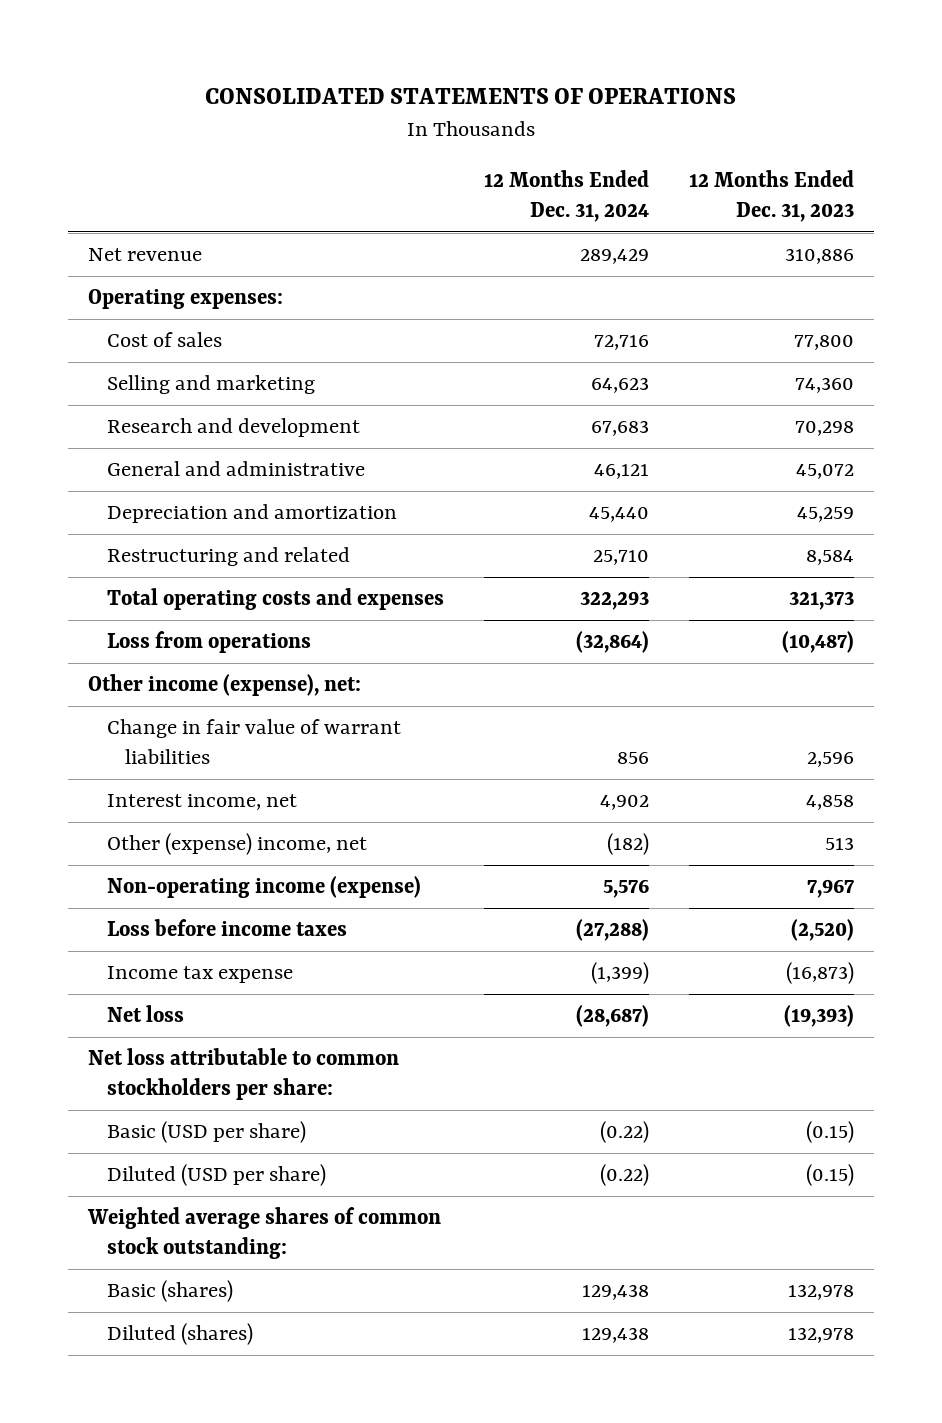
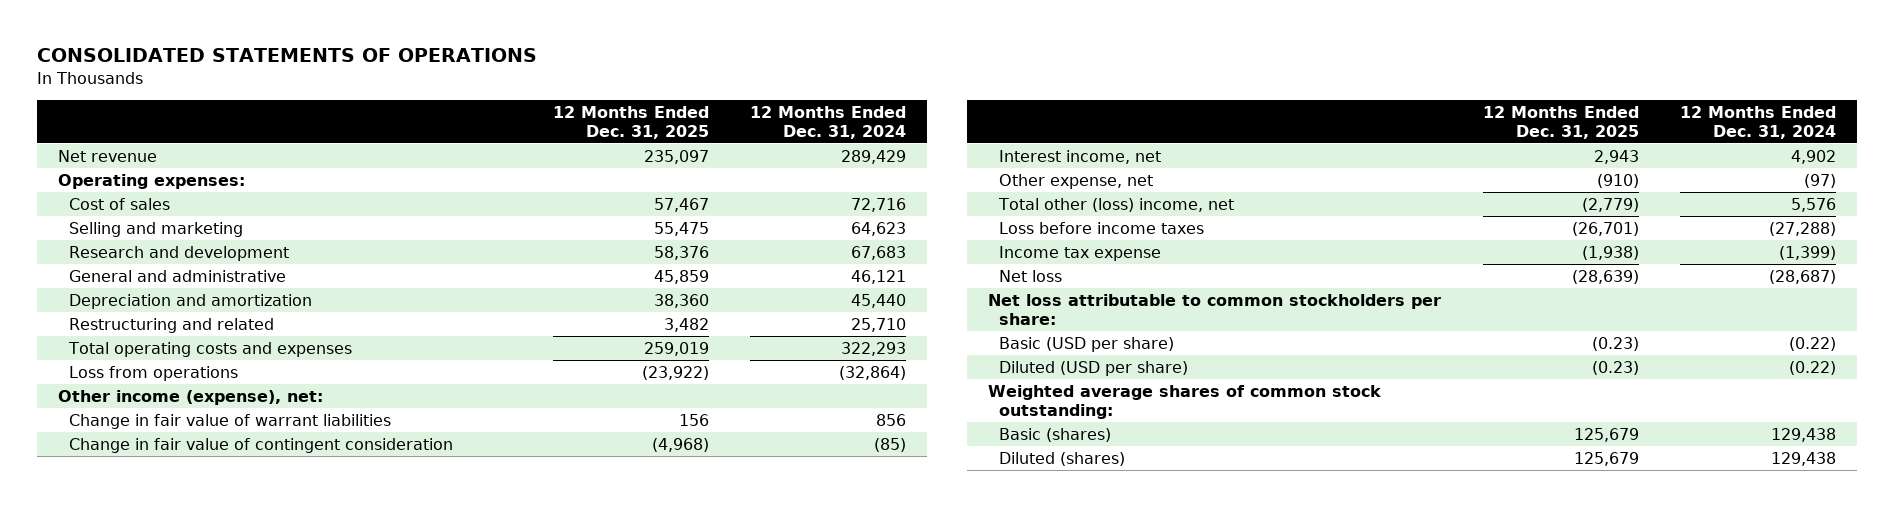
[688,170,854,222] 12 Months Ended Dec. 31, 2023 -> none
none -> [552,106,709,139] 12 Months Ended Dec. 31, 2025
none -> [69,437,454,453] Change in fair value of contingent consideration
[106,833,367,856] Other (expense) income, net -> [999,173,1154,189] Other expense, net
[606,833,649,856] (182) -> [1804,173,1837,188] (97)
[106,876,421,899] Non-operating income (expense) -> [998,197,1235,212] Total other (loss) income, net

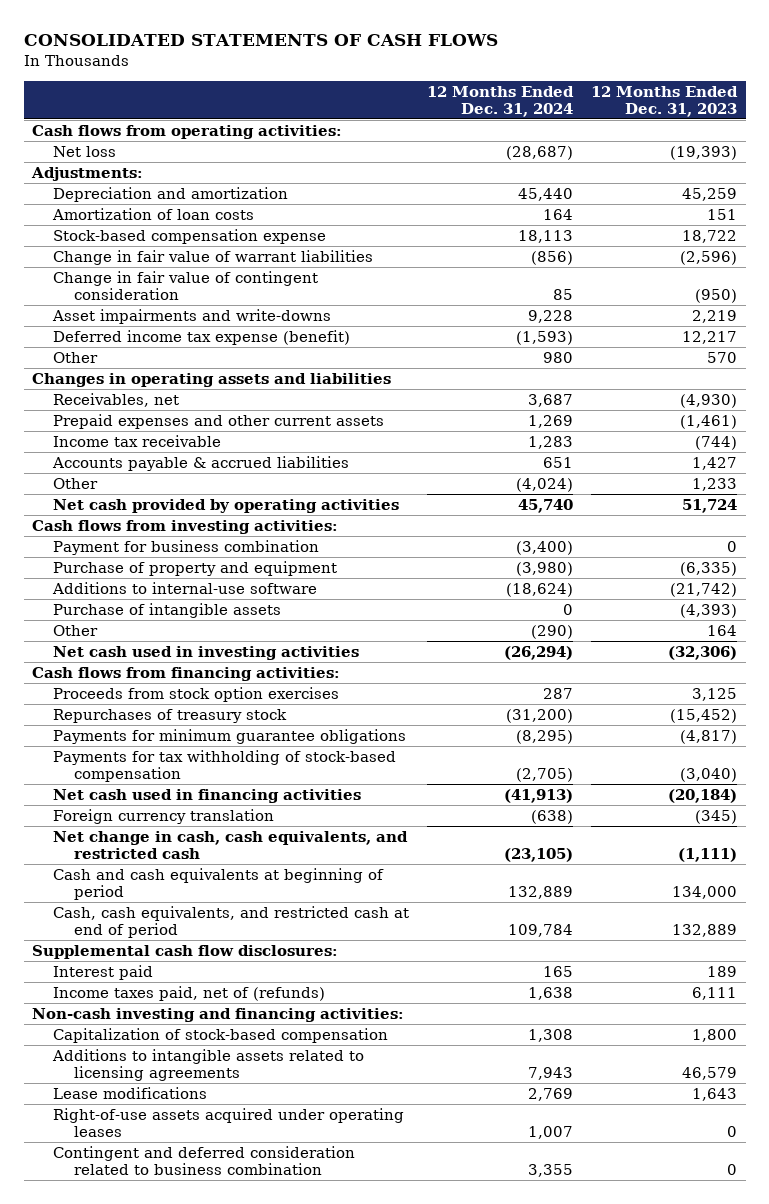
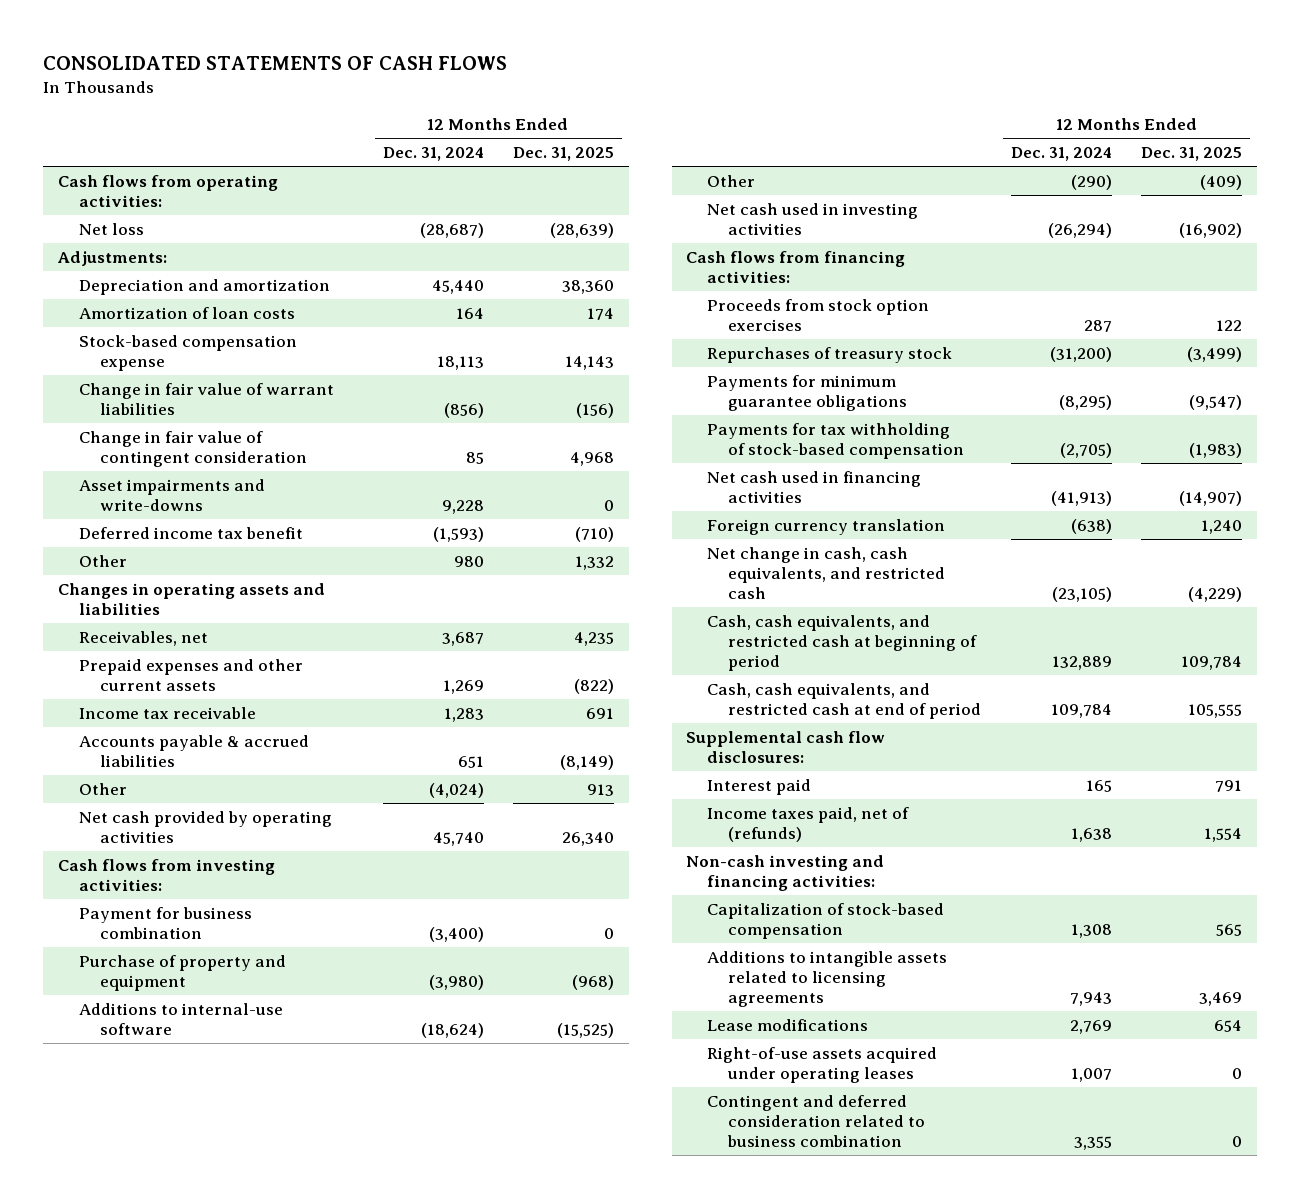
[590,85,738,117] 12 Months Ended Dec. 31, 2023 -> none
none -> [513,146,615,161] Dec. 31, 2025
[53,329,351,345] Deferred income tax expense (benefit) -> [79,526,304,539] Deferred income tax benefit
[53,602,282,618] Purchase of intangible assets -> none
[53,867,385,900] Cash and cash equivalents at beginning of period -> [707,614,978,671] Cash, cash equivalents, and restricted cash at beginning of period

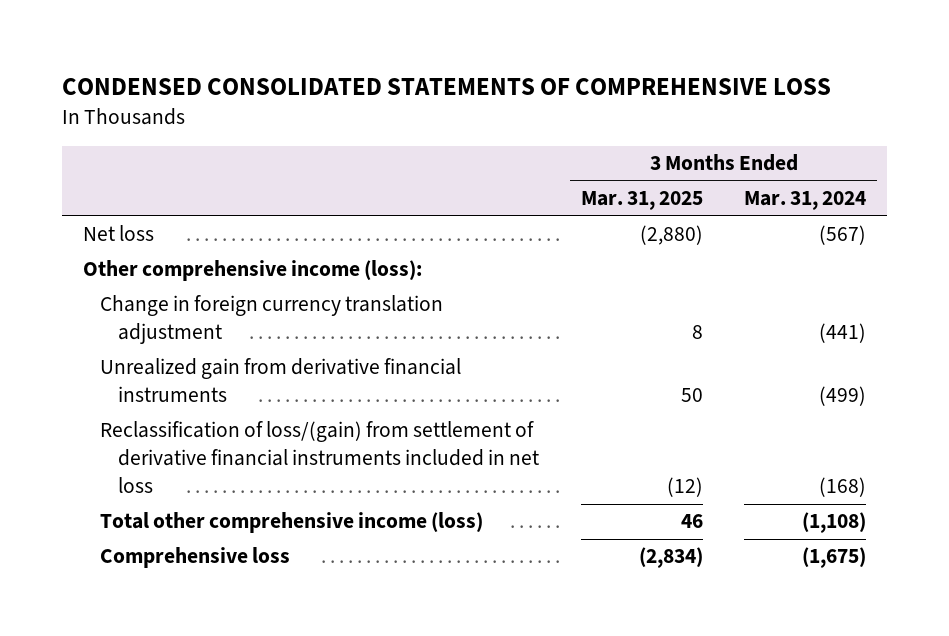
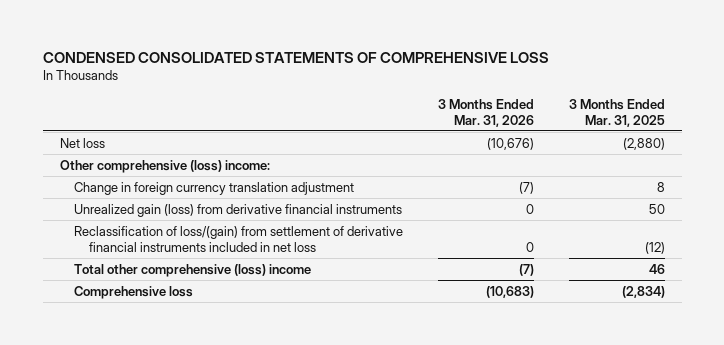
[744,191,867,211] Mar. 31, 2024 -> none
none -> [437,98,534,127] 3 Months Ended Mar. 31, 2026
[82,260,422,282] Other comprehensive income (loss): -> [59,159,270,173] Other comprehensive (loss) income:
[100,358,462,403] Unrealized gain from derivative financial instruments -> [74,203,403,217] Unrealized gain (loss) from derivative financial instruments
[100,512,484,534] Total other comprehensive income (loss) -> [74,263,312,277] Total other comprehensive (loss) income

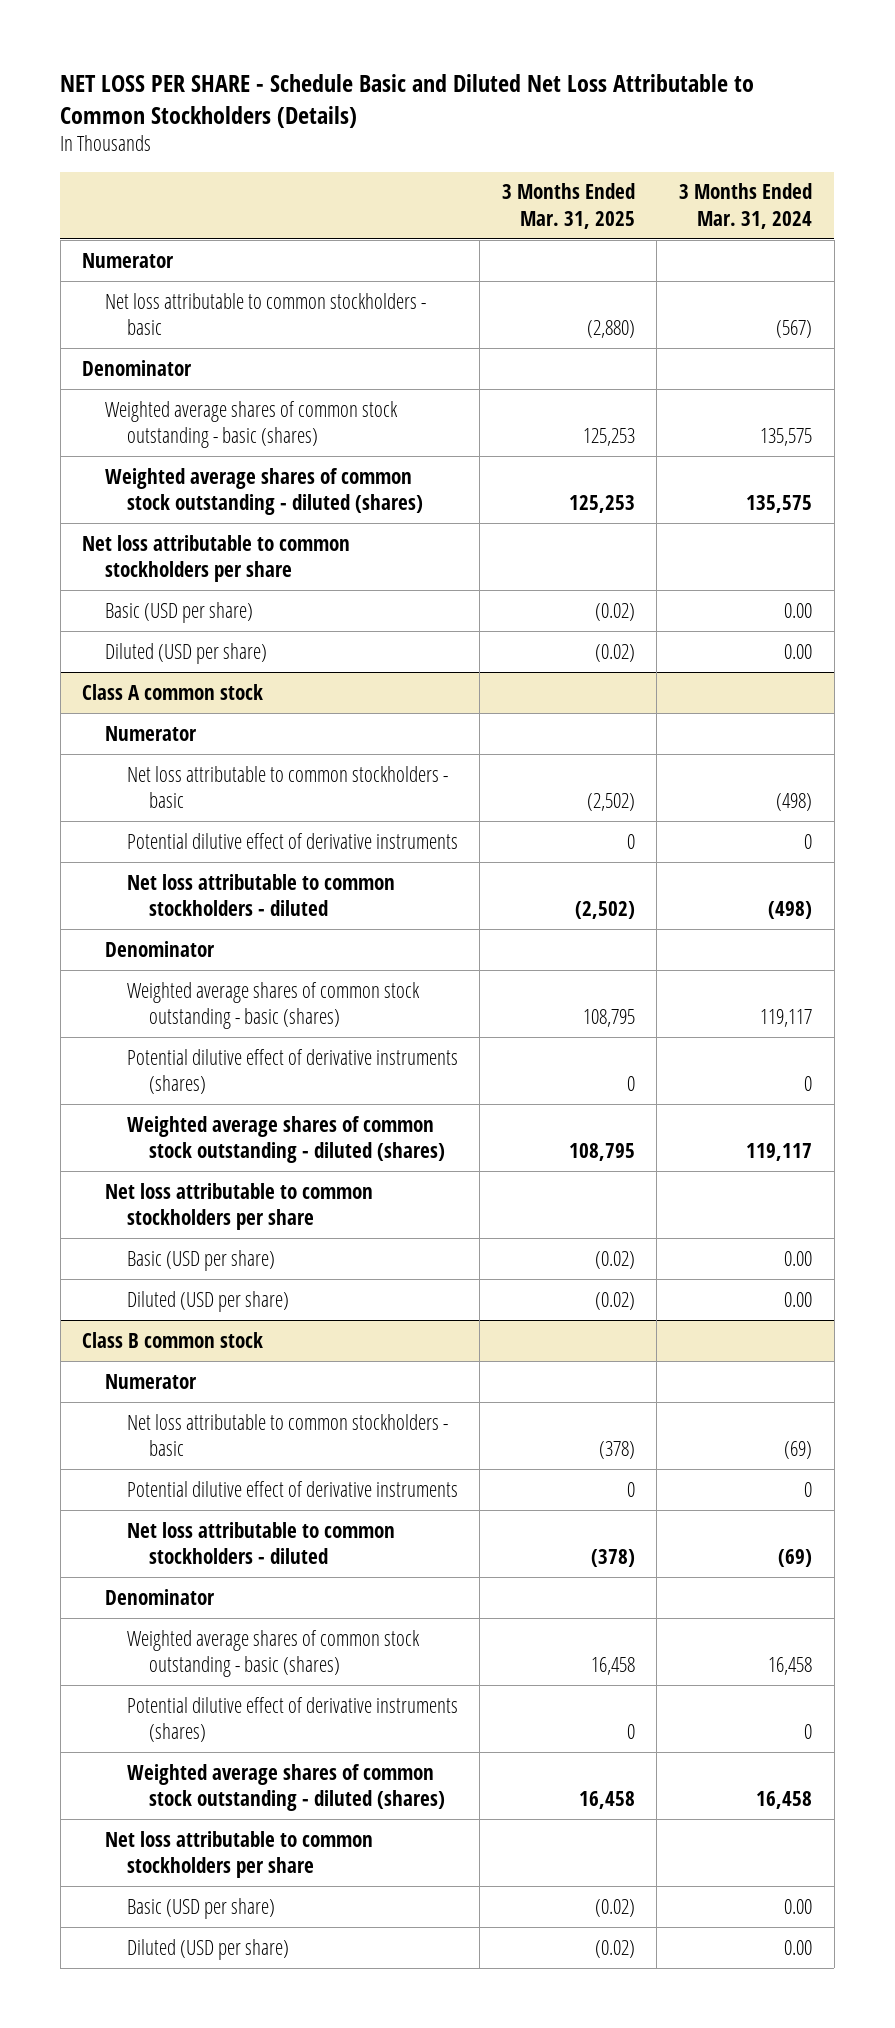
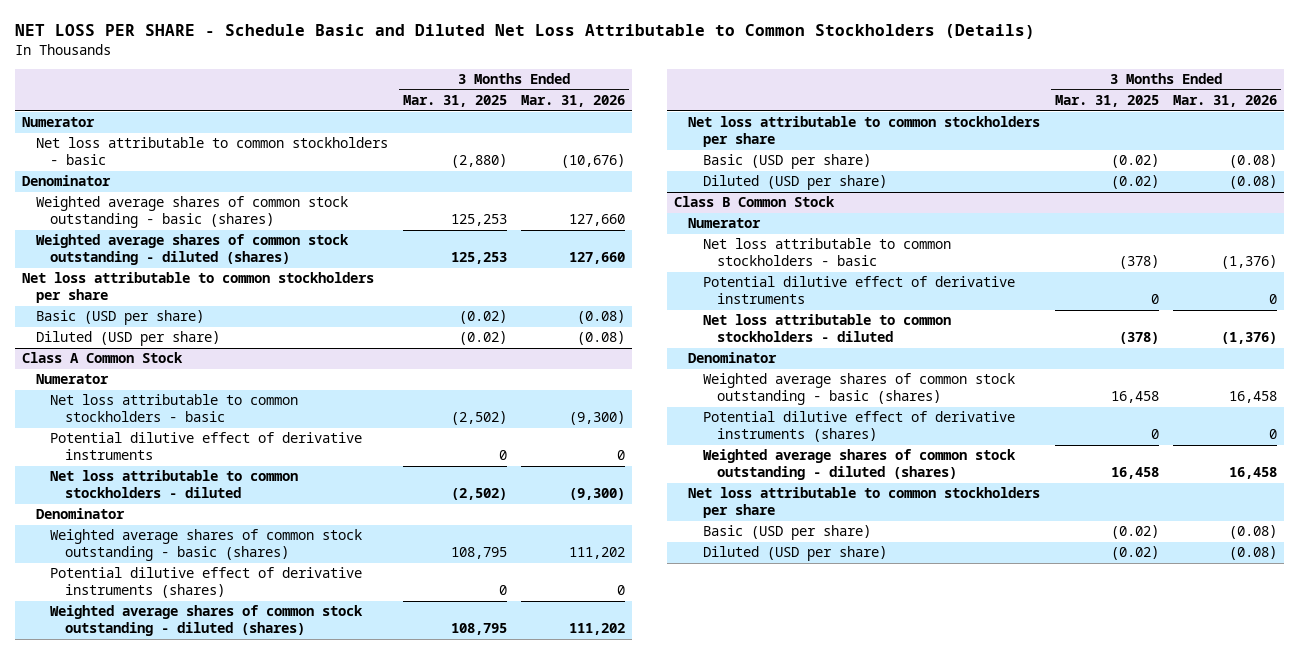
[679,183,813,229] 3 Months Ended Mar. 31, 2024 -> none
none -> [520,95,625,108] Mar. 31, 2026
[82,683,264,700] Class A common stock -> [21,352,183,364] Class A Common Stock
[82,1331,264,1348] Class B common stock -> [673,196,835,208] Class B Common Stock

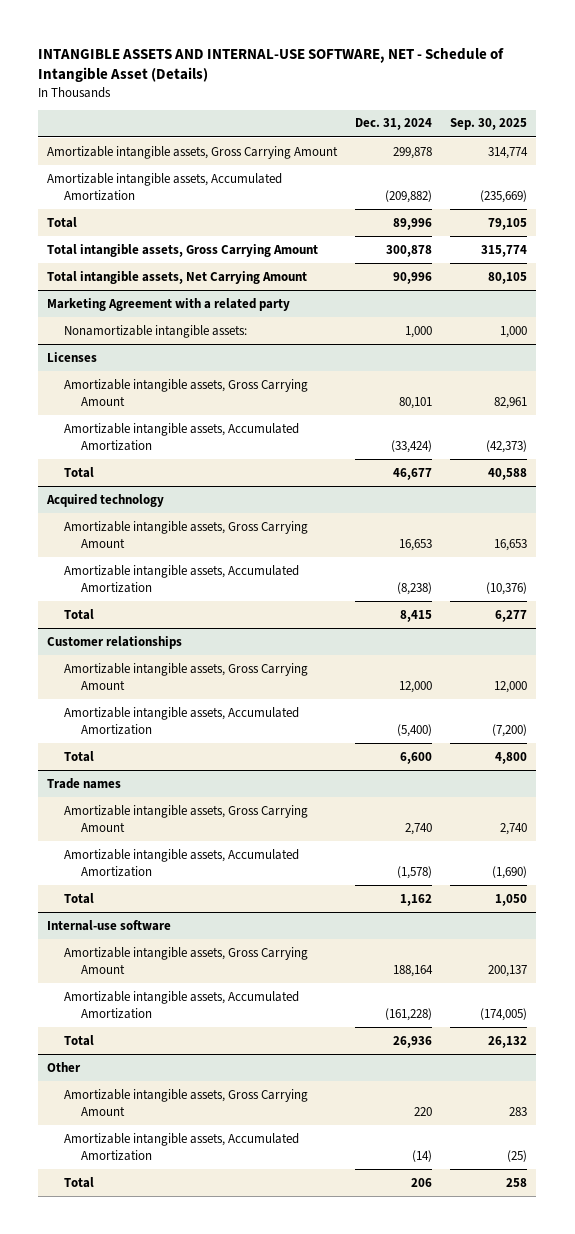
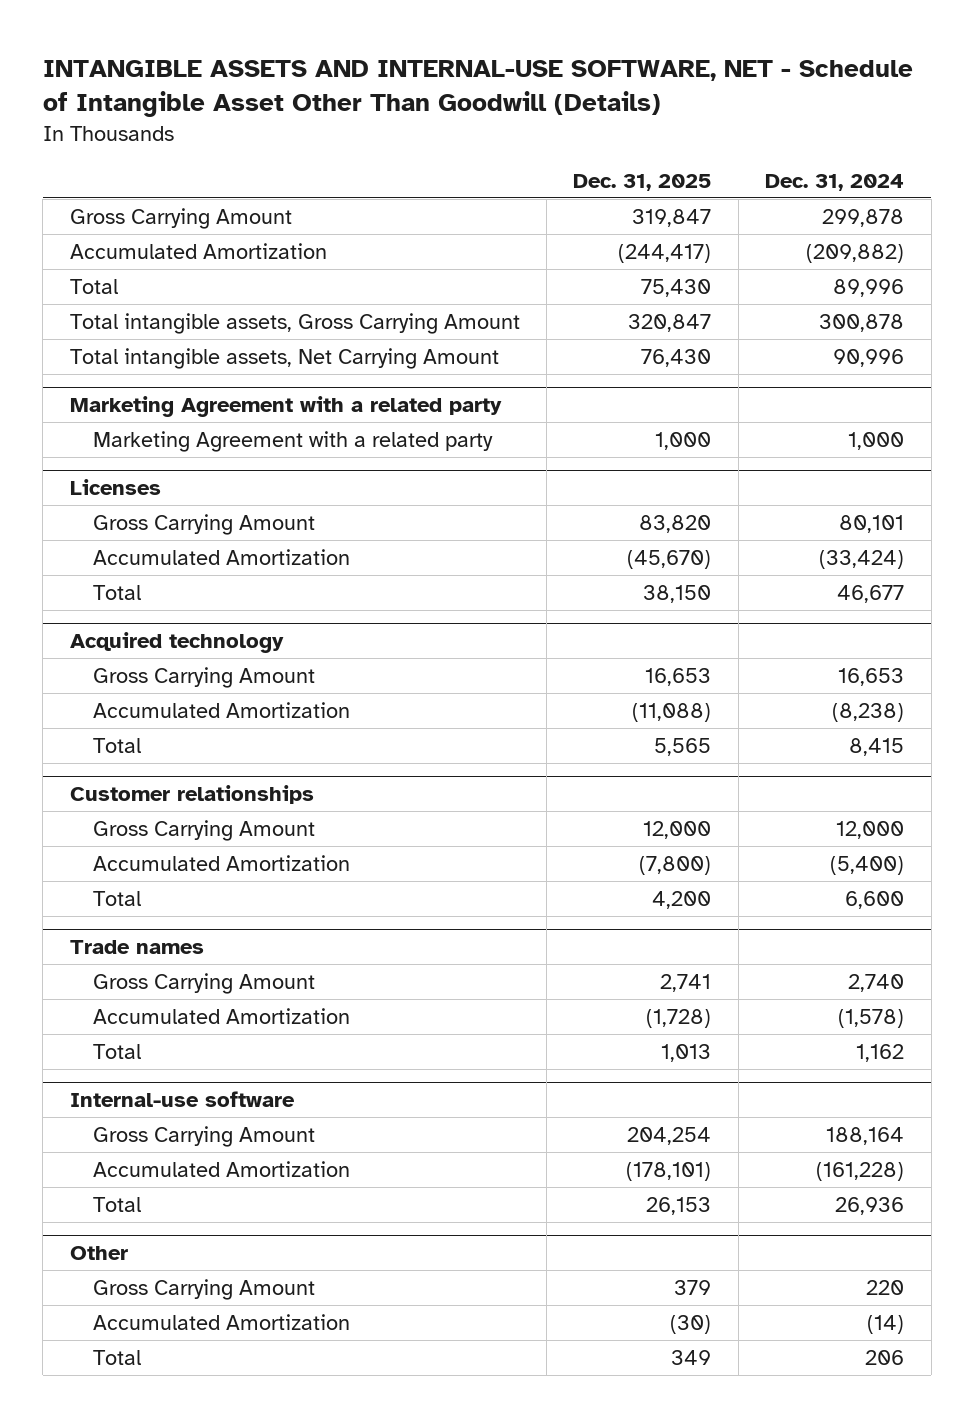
[38,47,505,82] INTANGIBLE ASSETS AND INTERNAL-USE SOFTWARE, NET - Schedule of Intangible Asset (Details) -> [42,59,913,118] INTANGIBLE ASSETS AND INTERNAL-USE SOFTWARE, NET - Schedule of Intangible Asset Other Than Goodwill (Details)
[450,118,528,131] Sep. 30, 2025 -> none
none -> [573,173,712,191] Dec. 31, 2025
[47,145,339,159] Amortizable intangible assets, Gross Carrying Amount -> [69,207,292,229] Gross Carrying Amount
[47,172,283,201] Amortizable intangible assets, Accumulated Amortization -> [69,242,327,259] Accumulated Amortization
[64,324,248,338] Nonamortizable intangible assets: -> [93,430,494,452] Marketing Agreement with a related party
[64,378,309,406] Amortizable intangible assets, Gross Carrying Amount -> [93,513,316,535] Gross Carrying Amount
[64,422,300,451] Amortizable intangible assets, Accumulated Amortization -> [93,548,351,565] Accumulated Amortization
[64,520,309,548] Amortizable intangible assets, Gross Carrying Amount -> [93,666,316,688] Gross Carrying Amount
[64,564,300,593] Amortizable intangible assets, Accumulated Amortization -> [93,701,351,718] Accumulated Amortization
[64,662,309,690] Amortizable intangible assets, Gross Carrying Amount -> [93,819,316,841] Gross Carrying Amount
[64,706,300,735] Amortizable intangible assets, Accumulated Amortization -> [93,854,351,871] Accumulated Amortization
[64,804,309,832] Amortizable intangible assets, Gross Carrying Amount -> [93,972,316,994] Gross Carrying Amount
[64,848,300,877] Amortizable intangible assets, Accumulated Amortization -> [93,1007,351,1024] Accumulated Amortization
[64,946,309,974] Amortizable intangible assets, Gross Carrying Amount -> [93,1125,316,1147] Gross Carrying Amount
[64,990,300,1019] Amortizable intangible assets, Accumulated Amortization -> [93,1160,351,1177] Accumulated Amortization
[64,1088,309,1116] Amortizable intangible assets, Gross Carrying Amount -> [93,1278,316,1300] Gross Carrying Amount
[64,1132,300,1161] Amortizable intangible assets, Accumulated Amortization -> [93,1313,351,1330] Accumulated Amortization

